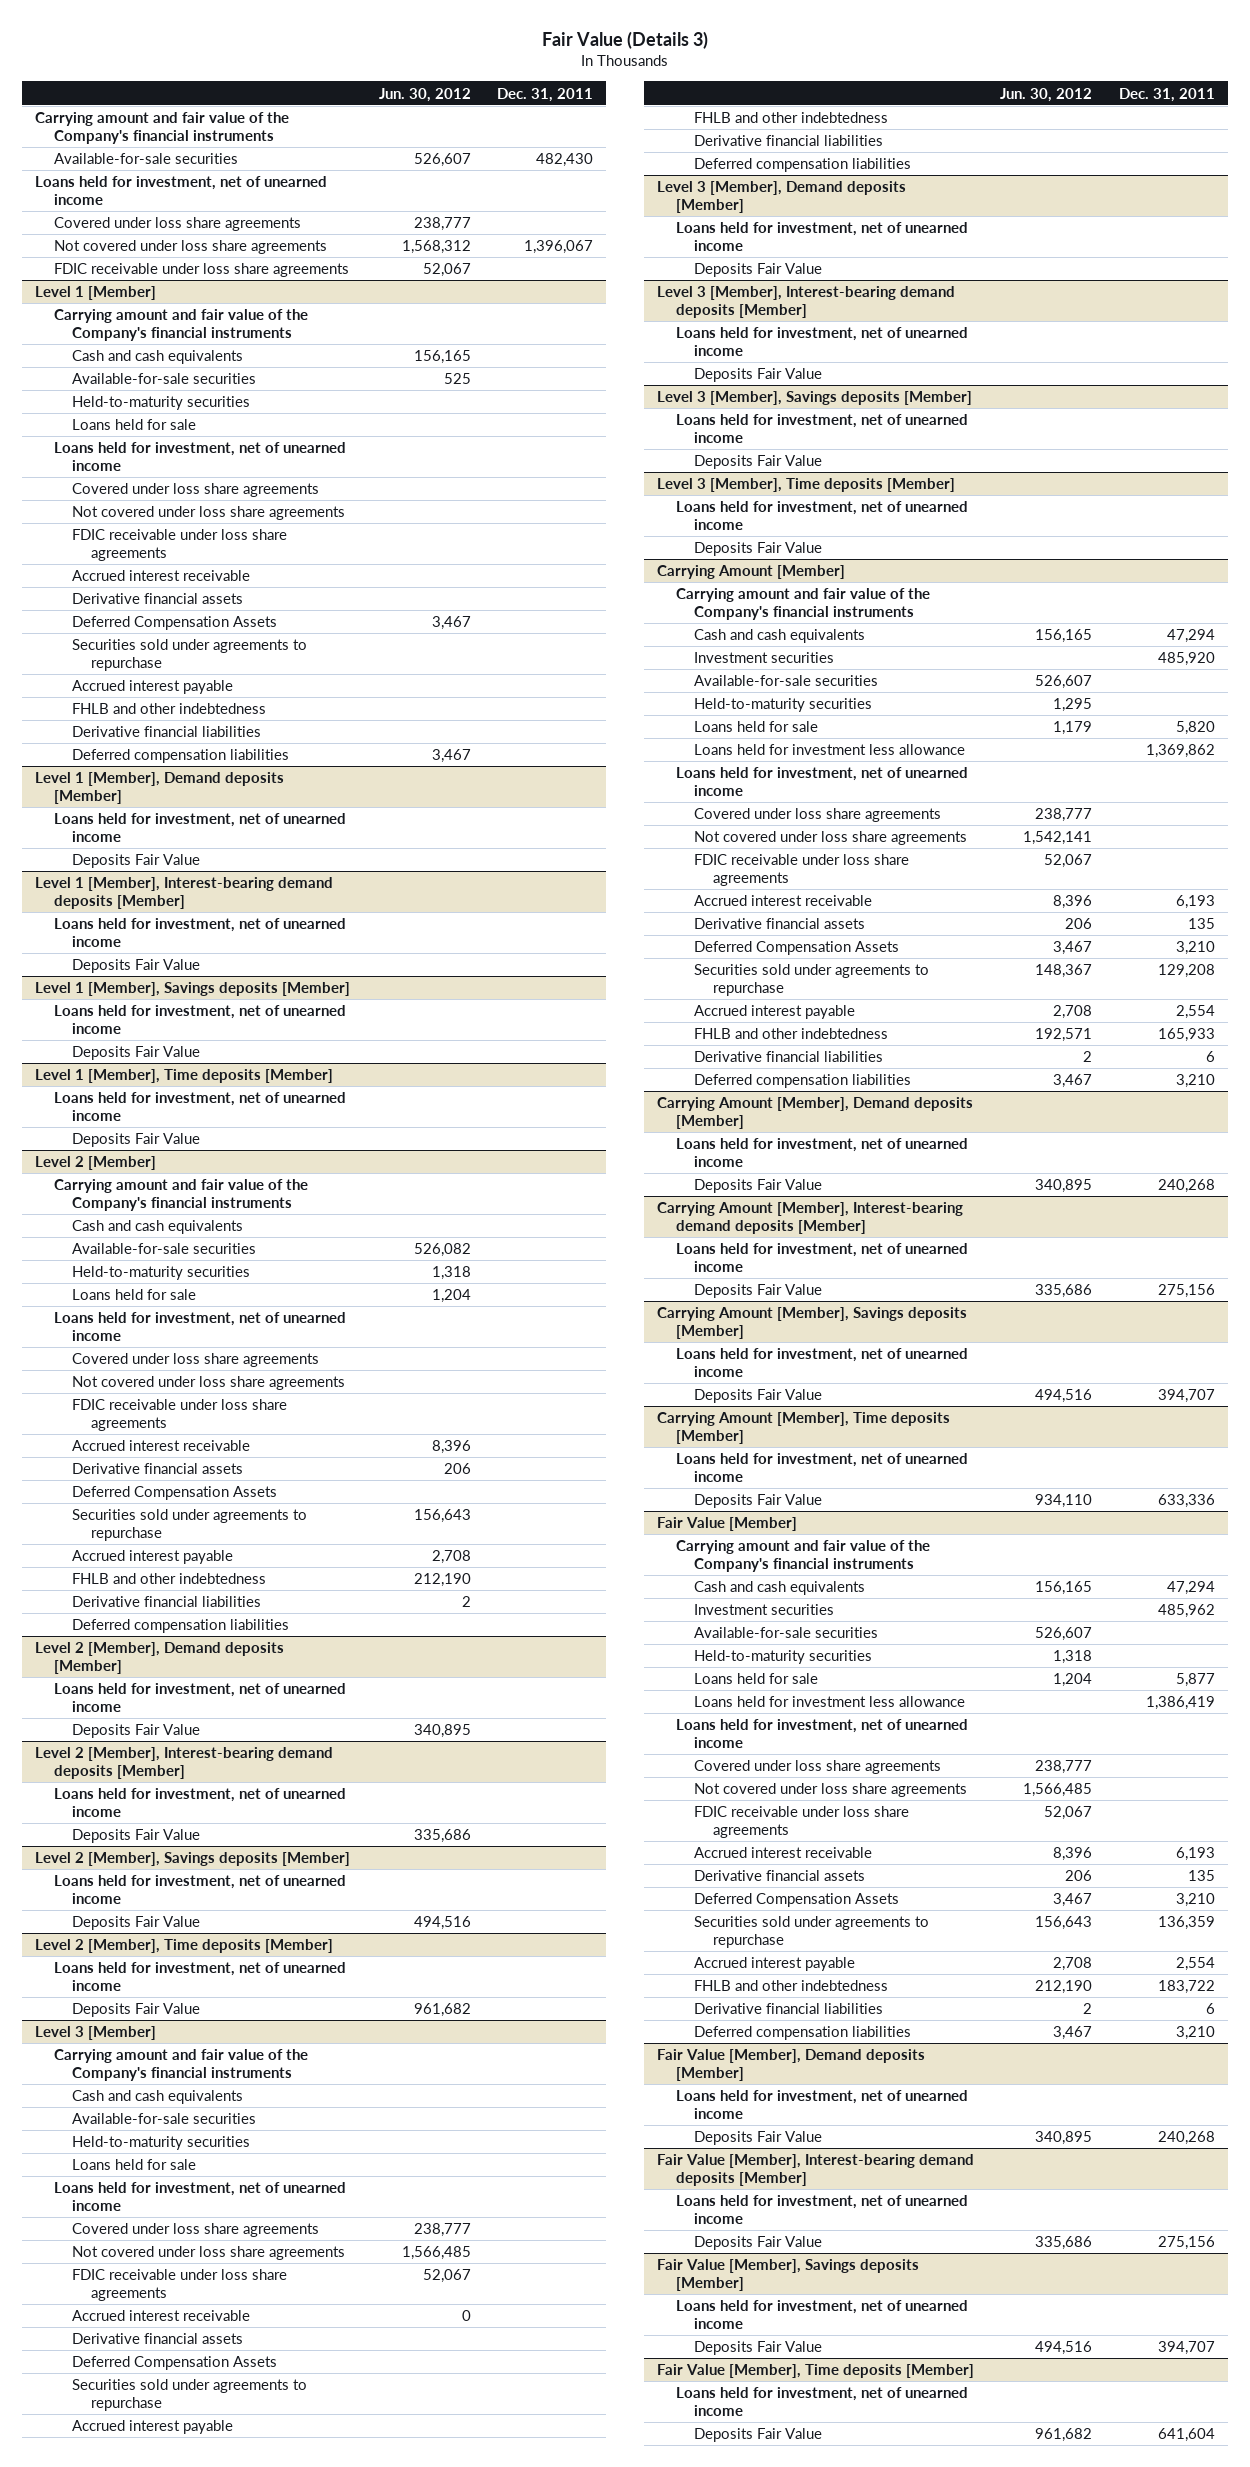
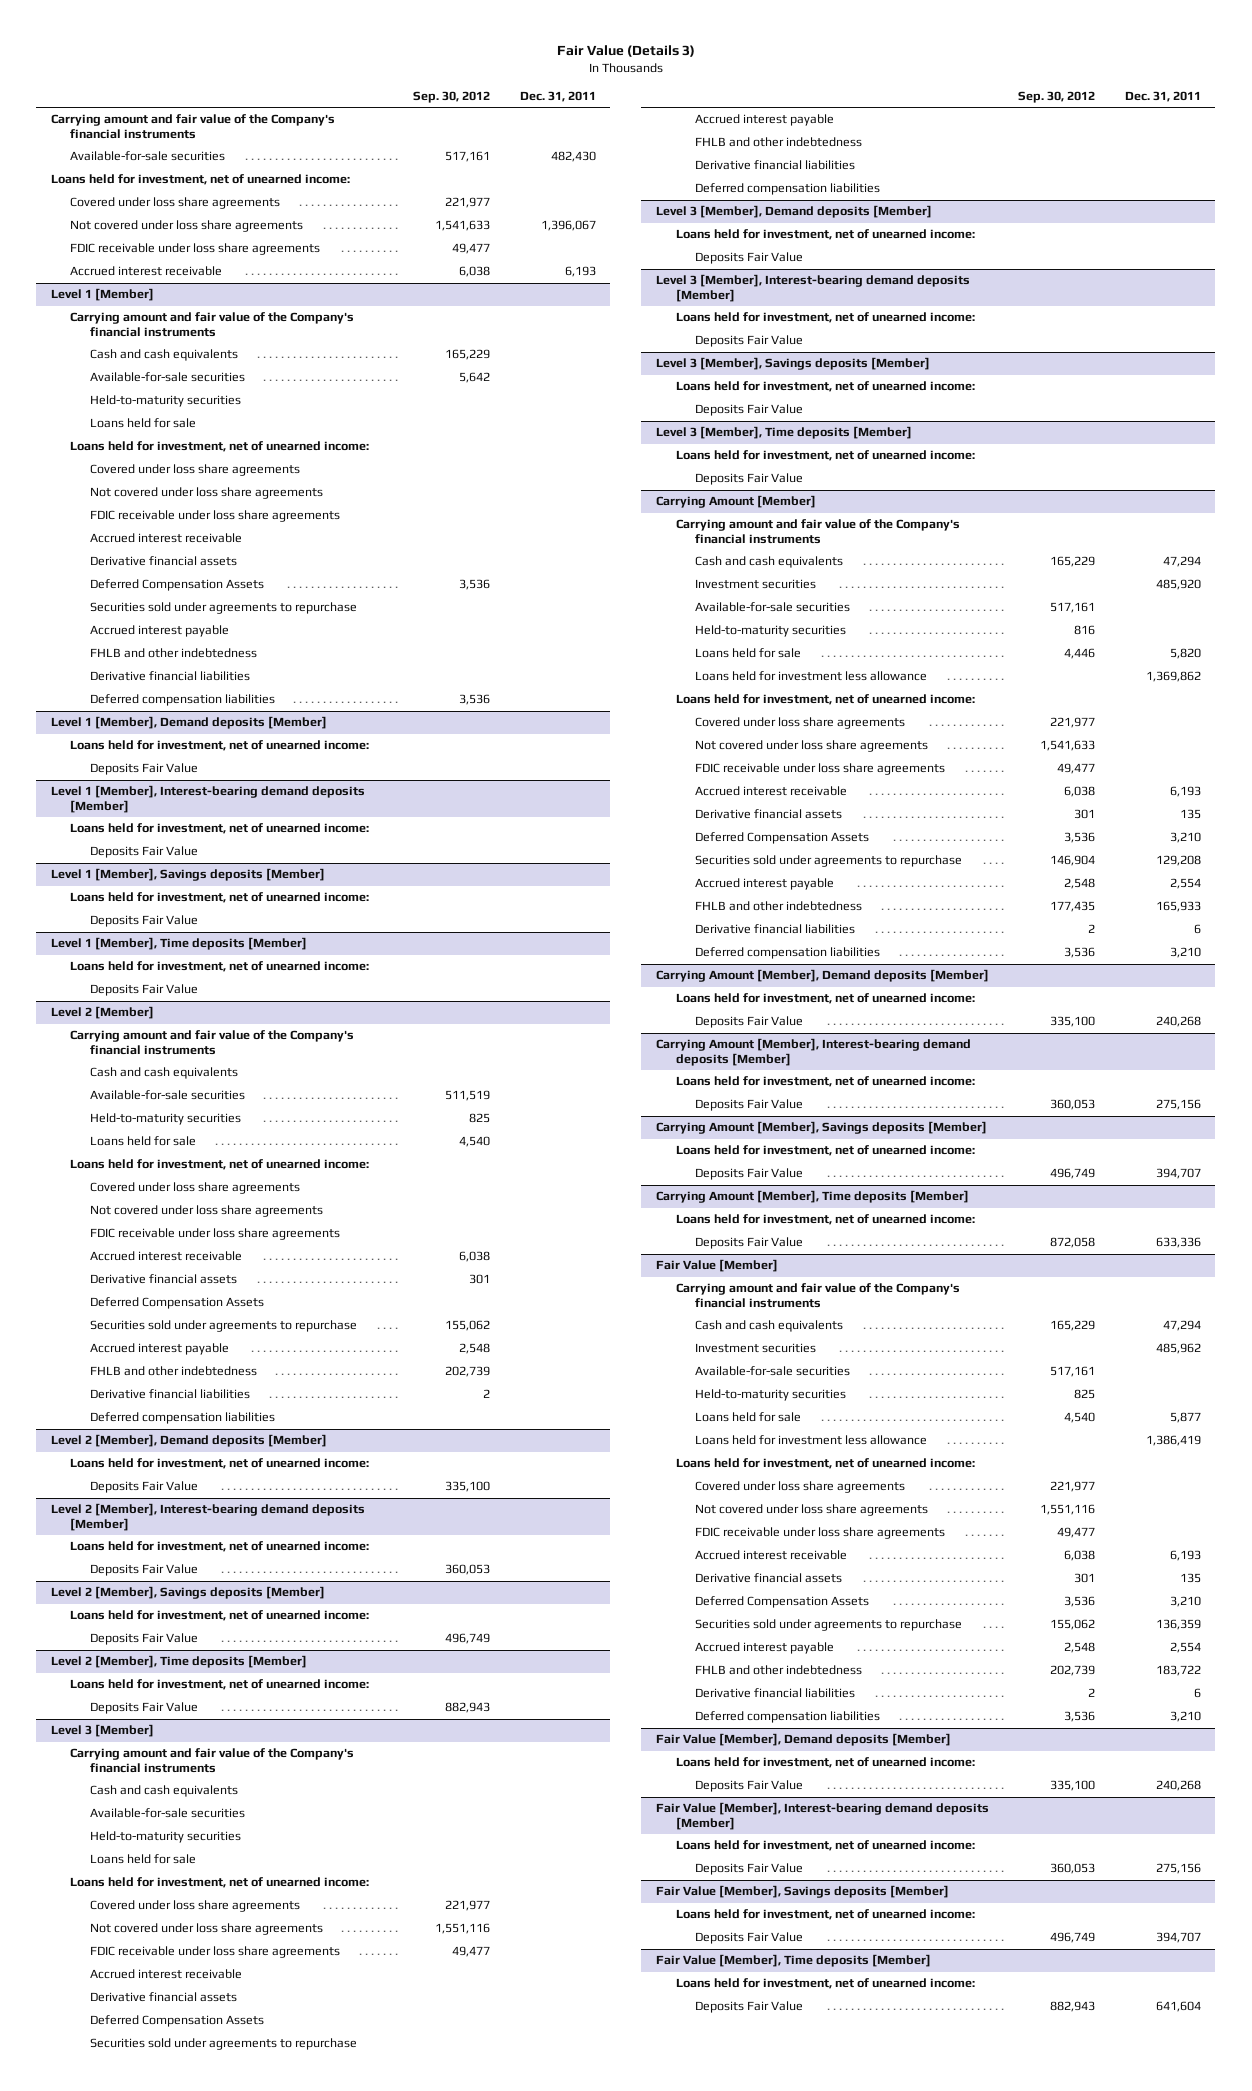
[378,87,471,102] Jun. 30, 2012 -> none
none -> [413,90,491,103] Sep. 30, 2012
[35,176,328,205] Loans held for investment, net of unearned income -> [50,174,350,186] Loans held for investment, net of unearned income:
none -> [70,266,223,277] Accrued interest receivable
[53,442,346,471] Loans held for investment, net of unearned income -> [70,441,370,453] Loans held for investment, net of unearned income:
[53,813,346,842] Loans held for investment, net of unearned income -> [70,740,370,752] Loans held for investment, net of unearned income:
[53,918,346,947] Loans held for investment, net of unearned income -> [70,823,370,835] Loans held for investment, net of unearned income:
[53,1005,346,1034] Loans held for investment, net of unearned income -> [70,892,370,904] Loans held for investment, net of unearned income:
[53,1092,346,1121] Loans held for investment, net of unearned income -> [70,961,370,973] Loans held for investment, net of unearned income:
[53,1312,346,1341] Loans held for investment, net of unearned income -> [70,1159,370,1171] Loans held for investment, net of unearned income:
[53,1683,346,1712] Loans held for investment, net of unearned income -> [70,1458,370,1470] Loans held for investment, net of unearned income:
[53,1788,346,1817] Loans held for investment, net of unearned income -> [70,1541,370,1553] Loans held for investment, net of unearned income:
[53,1875,346,1904] Loans held for investment, net of unearned income -> [70,1610,370,1622] Loans held for investment, net of unearned income:
[53,1962,346,1991] Loans held for investment, net of unearned income -> [70,1679,370,1691] Loans held for investment, net of unearned income:
[53,2182,346,2211] Loans held for investment, net of unearned income -> [70,1877,370,1889] Loans held for investment, net of unearned income:
[675,222,968,251] Loans held for investment, net of unearned income -> [675,229,975,241] Loans held for investment, net of unearned income:
[675,327,968,356] Loans held for investment, net of unearned income -> [675,312,975,324] Loans held for investment, net of unearned income:
[675,414,968,443] Loans held for investment, net of unearned income -> [675,381,975,393] Loans held for investment, net of unearned income:
[675,501,968,530] Loans held for investment, net of unearned income -> [675,450,975,462] Loans held for investment, net of unearned income:
[675,767,968,796] Loans held for investment, net of unearned income -> [675,694,975,706] Loans held for investment, net of unearned income:
[675,1138,968,1167] Loans held for investment, net of unearned income -> [675,993,975,1005] Loans held for investment, net of unearned income:
[675,1243,968,1272] Loans held for investment, net of unearned income -> [675,1076,975,1088] Loans held for investment, net of unearned income:
[675,1348,968,1377] Loans held for investment, net of unearned income -> [675,1145,975,1157] Loans held for investment, net of unearned income:
[675,1453,968,1482] Loans held for investment, net of unearned income -> [675,1214,975,1226] Loans held for investment, net of unearned income:
[675,1719,968,1748] Loans held for investment, net of unearned income -> [675,1458,975,1470] Loans held for investment, net of unearned income:
[675,2090,968,2119] Loans held for investment, net of unearned income -> [675,1757,975,1769] Loans held for investment, net of unearned income:
[675,2195,968,2224] Loans held for investment, net of unearned income -> [675,1840,975,1852] Loans held for investment, net of unearned income:
[675,2300,968,2329] Loans held for investment, net of unearned income -> [675,1909,975,1921] Loans held for investment, net of unearned income:
[675,2387,968,2416] Loans held for investment, net of unearned income -> [675,1978,975,1990] Loans held for investment, net of unearned income:

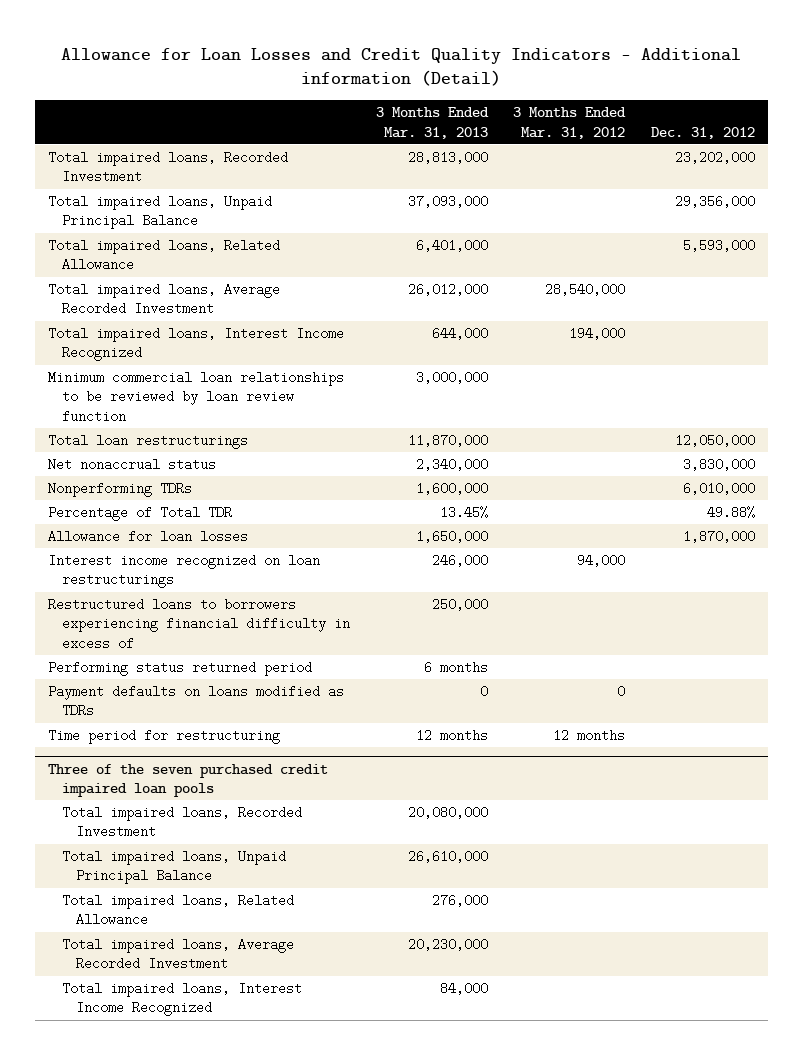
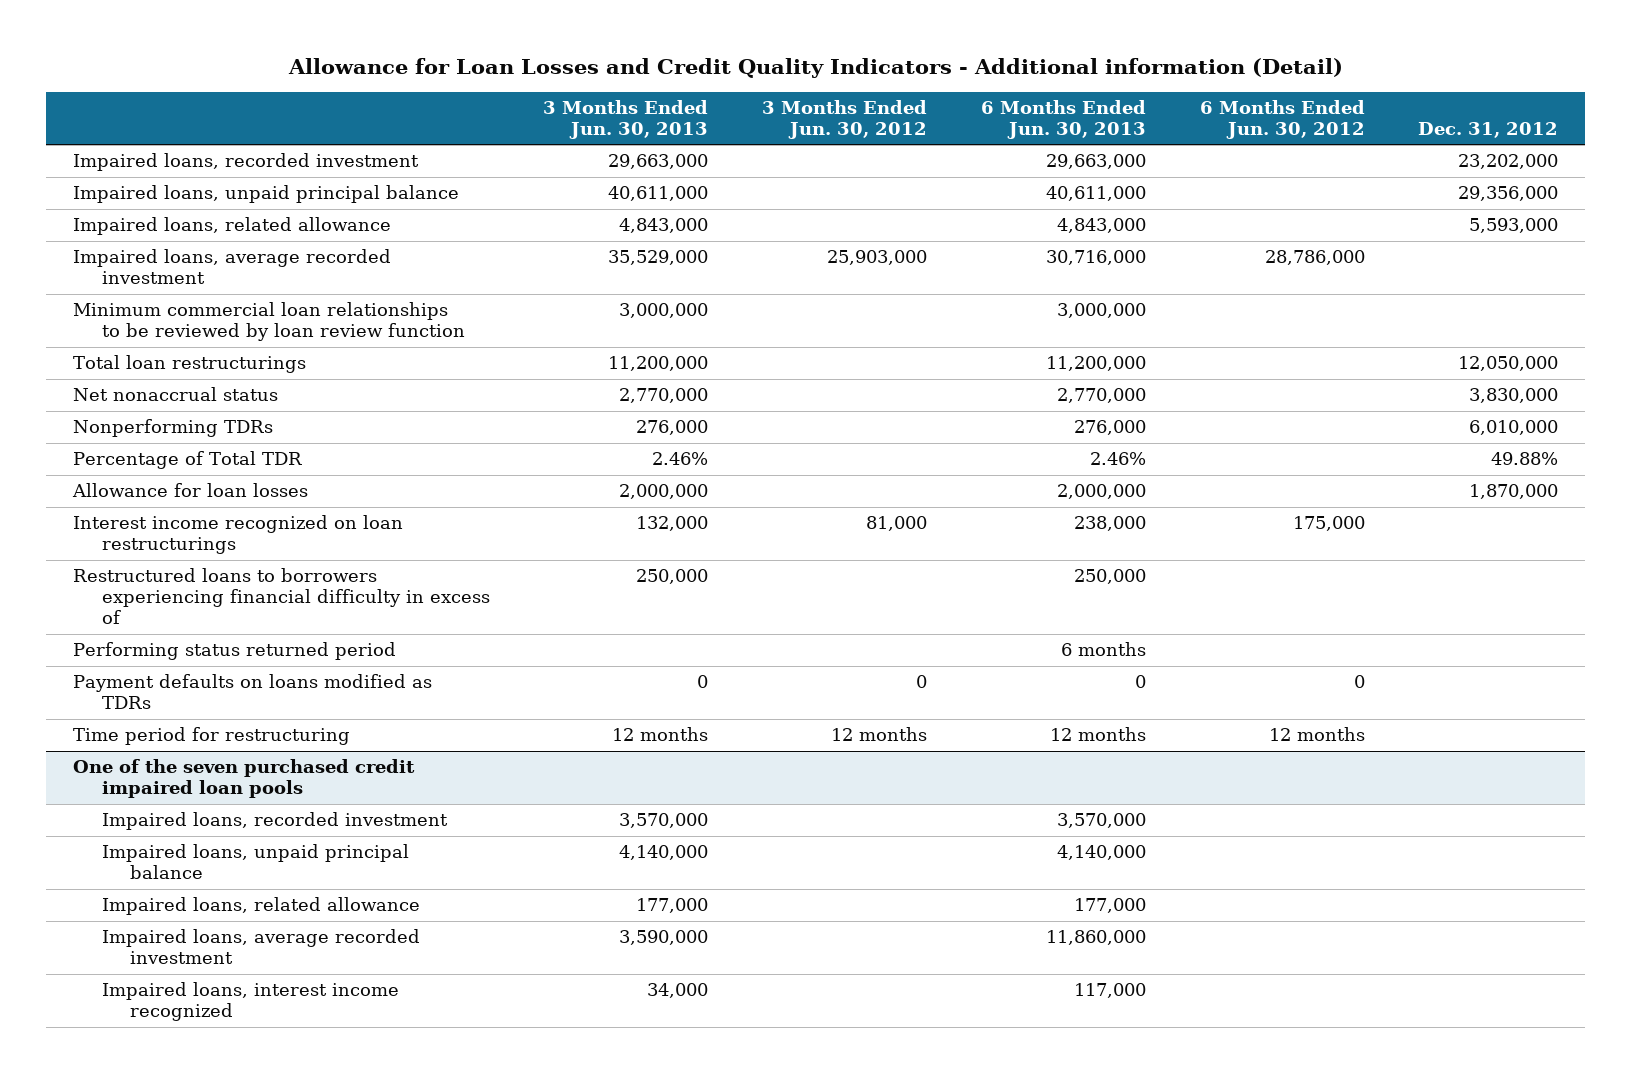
[375,107,489,139] 3 Months Ended Mar. 31, 2013 -> none
[513,107,627,139] 3 Months Ended Mar. 31, 2012 -> none
none -> [543,100,709,140] 3 Months Ended Jun. 30, 2013
none -> [762,100,928,140] 3 Months Ended Jun. 30, 2012
none -> [980,100,1146,140] 6 Months Ended Jun. 30, 2013
none -> [1199,100,1365,140] 6 Months Ended Jun. 30, 2012
[47,327,344,362] Total impaired loans, Interest Income Recognized -> none
[47,151,288,184] Total impaired loans, Recorded Investment -> [72,153,419,172] Impaired loans, recorded investment
[47,195,272,230] Total impaired loans, Unpaid Principal Balance -> [72,185,459,204] Impaired loans, unpaid principal balance
[47,239,280,272] Total impaired loans, Related Allowance -> [72,217,391,236] Impaired loans, related allowance
[47,283,280,316] Total impaired loans, Average Recorded Investment -> [72,249,391,285] Impaired loans, average recorded investment
[47,763,328,798] Three of the seven purchased credit impaired loan pools -> [72,759,415,799] One of the seven purchased credit impaired loan pools
[61,806,302,839] Total impaired loans, Recorded Investment -> [101,812,448,831] Impaired loans, recorded investment
[61,850,286,885] Total impaired loans, Unpaid Principal Balance -> [101,844,409,880] Impaired loans, unpaid principal balance
[61,894,294,927] Total impaired loans, Related Allowance -> [101,897,420,916] Impaired loans, related allowance
[61,938,294,971] Total impaired loans, Average Recorded Investment -> [101,929,420,965] Impaired loans, average recorded investment
[61,982,302,1017] Total impaired loans, Interest Income Recognized -> [101,982,399,1022] Impaired loans, interest income recognized

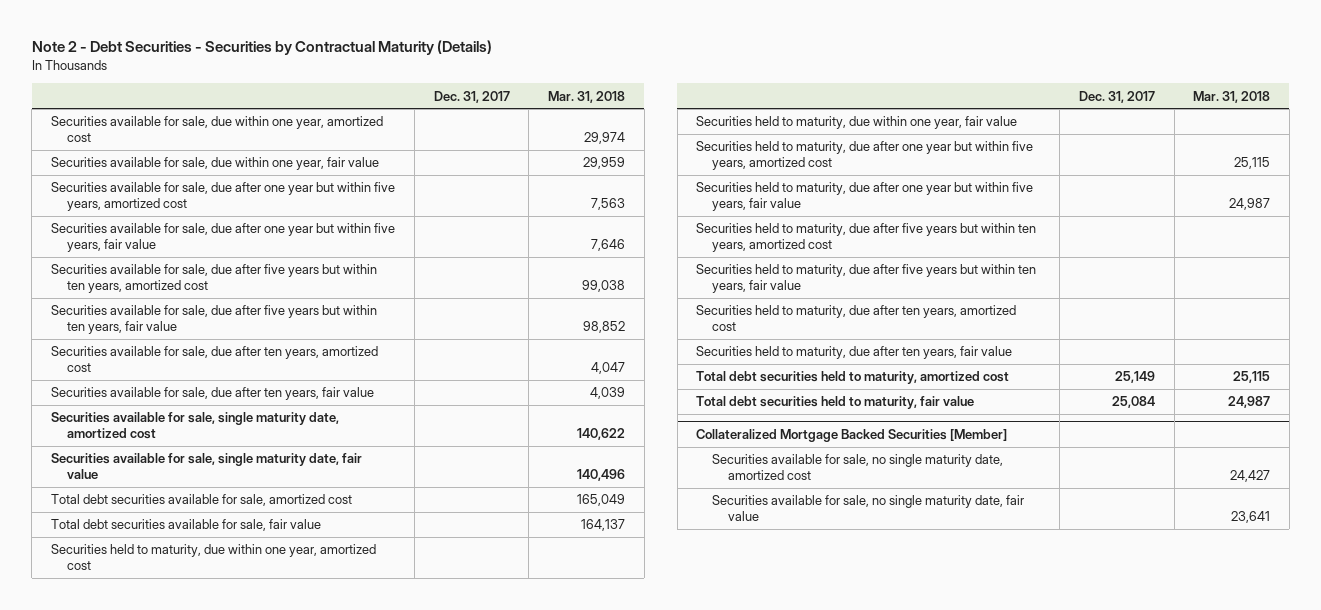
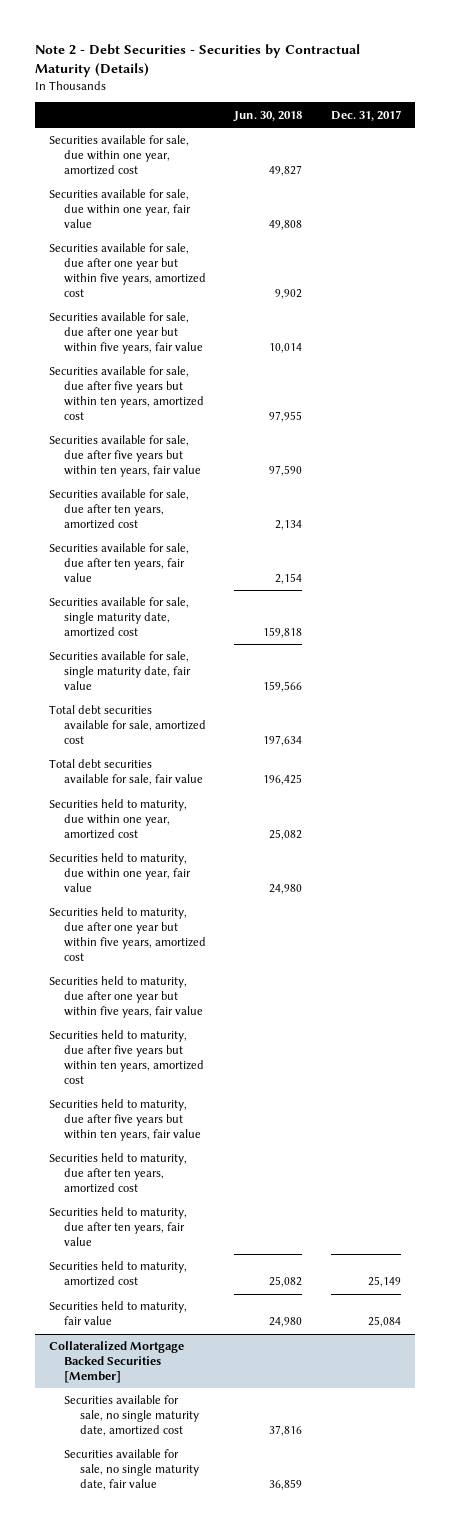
[547,90,625,103] Mar. 31, 2018 -> none
none -> [233,110,303,122] Jun. 30, 2018
[696,371,1010,385] Total debt securities held to maturity, amortized cost -> [49,1261,188,1287] Securities held to maturity, amortized cost
[696,396,975,410] Total debt securities held to maturity, fair value -> [49,1301,188,1326] Securities held to maturity, fair value

